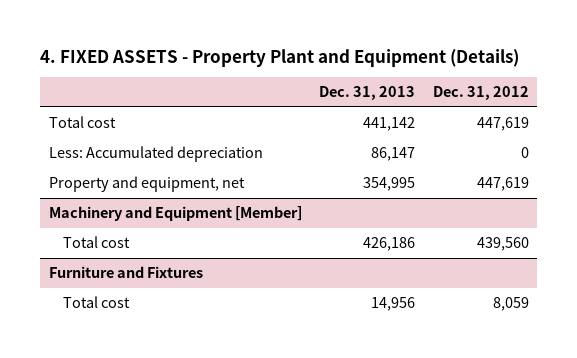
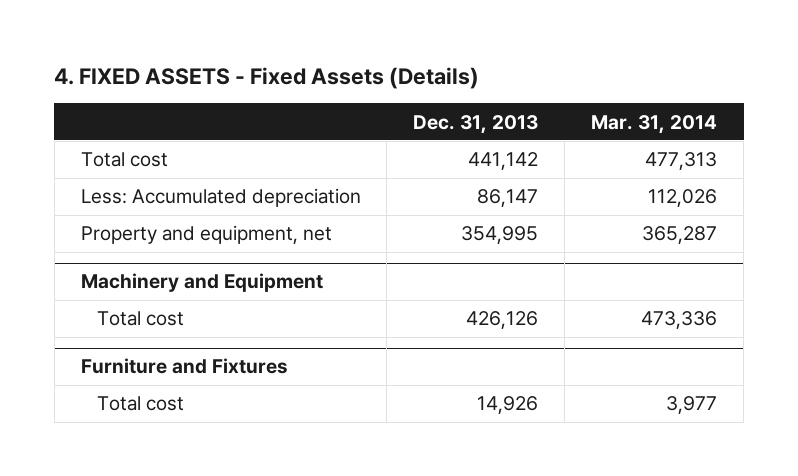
[39,48,519,67] 4. FIXED ASSETS - Property Plant and Equipment (Details) -> [54,67,480,90] 4. FIXED ASSETS - Fixed Assets (Details)
[432,86,529,101] Dec. 31, 2012 -> none
none -> [591,114,718,134] Mar. 31, 2014
[48,206,302,222] Machinery and Equipment [Member] -> [80,273,323,293] Machinery and Equipment
[363,237,416,252] 426,186 -> [466,311,539,330] 426,126
[371,297,416,312] 14,956 -> [477,396,539,415] 14,926

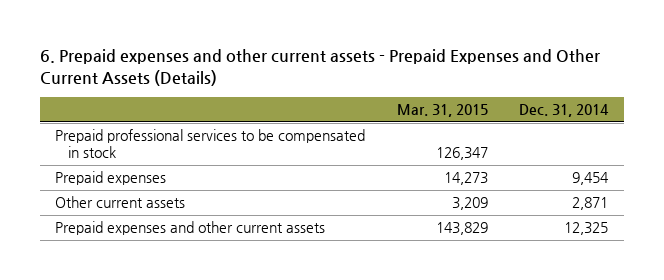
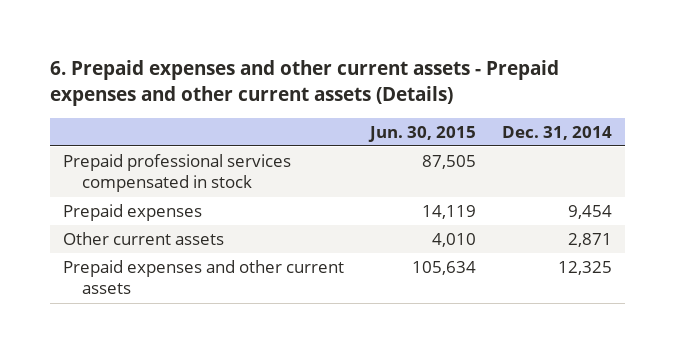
[39,49,600,86] 6. Prepaid expenses and other current assets - Prepaid Expenses and Other Current Assets (Details) -> [49,60,559,107] 6. Prepaid expenses and other current assets - Prepaid expenses and other current assets (Details)
[396,104,488,118] Mar. 31, 2015 -> none
none -> [367,125,476,142] Jun. 30, 2015
[55,129,366,159] Prepaid professional services to be compensated in stock -> [62,154,291,193] Prepaid professional services compensated in stock

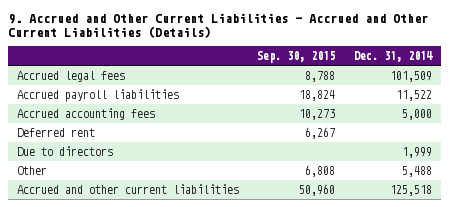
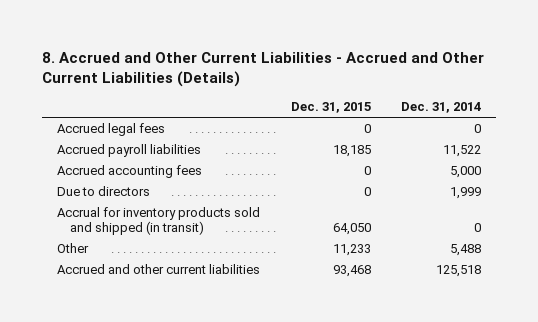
[8,12,429,39] 9. Accrued and Other Current Liabilities - Accrued and Other Current Liabilities (Details) -> [42,51,485,88] 8. Accrued and Other Current Liabilities - Accrued and Other Current Liabilities (Details)
[257,51,336,64] Sep. 30, 2015 -> none
none -> [290,102,371,114] Dec. 31, 2015
[389,70,432,82] 101,509 -> [474,124,482,134] 0
[17,127,96,137] Deferred rent -> none
none -> [57,207,261,236] Accrual for inventory products sold and shipped (in transit)

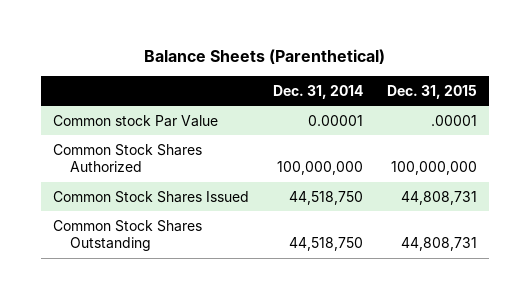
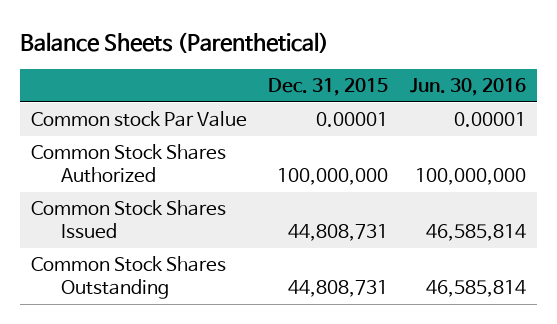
[272,84,363,99] Dec. 31, 2014 -> none
none -> [410,78,527,97] Jun. 30, 2016
[430,114,477,126] .00001 -> [316,112,389,128] 0.00001

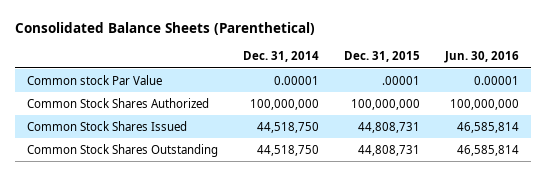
[19,31,329,53] Balance Sheets (Parenthetical) -> [15,22,316,36] Consolidated Balance Sheets (Parenthetical)
none -> [243,51,320,63] Dec. 31, 2014
[316,112,389,128] 0.00001 -> [382,75,421,85] .00001

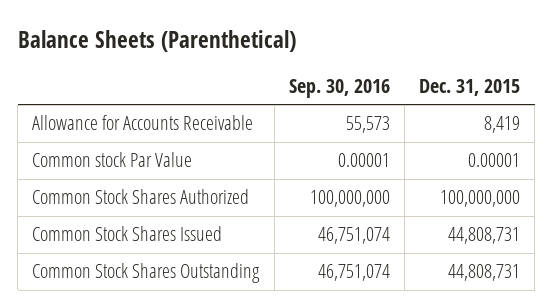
[15,22,316,36] Consolidated Balance Sheets (Parenthetical) -> [17,30,296,53] Balance Sheets (Parenthetical)
[243,51,320,63] Dec. 31, 2014 -> none
[443,51,519,64] Jun. 30, 2016 -> none
none -> [288,78,390,98] Sep. 30, 2016
none -> [32,115,254,131] Allowance for Accounts Receivable
[382,75,421,85] .00001 -> [467,153,520,168] 0.00001

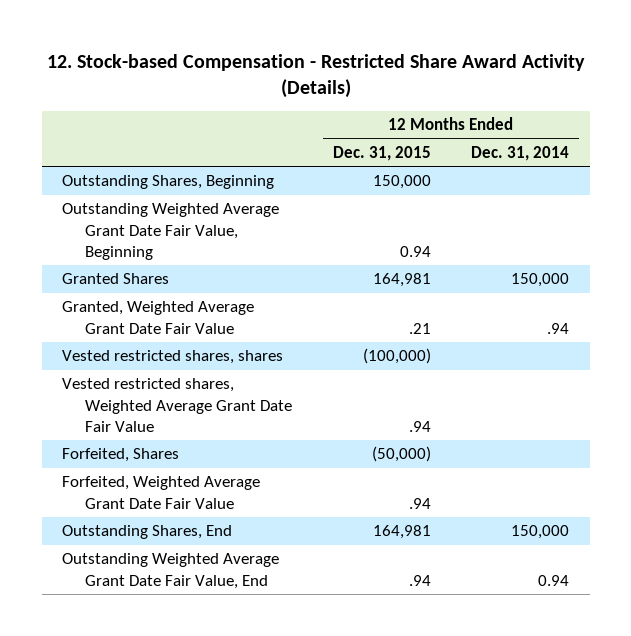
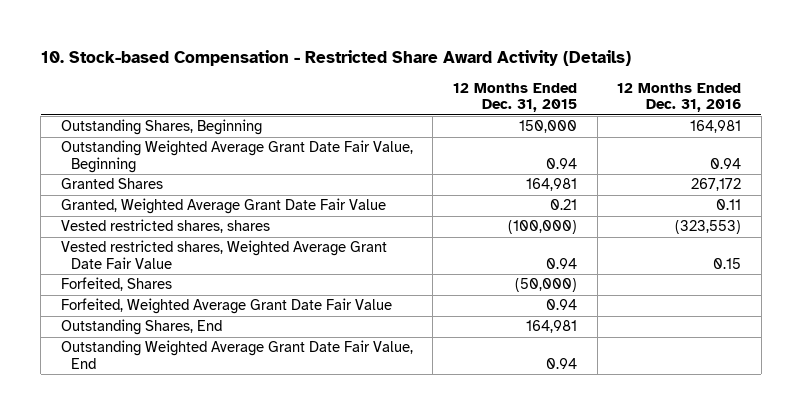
[46,53,585,98] 12. Stock-based Compensation - Restricted Share Award Activity (Details) -> [40,49,631,66] 10. Stock-based Compensation - Restricted Share Award Activity (Details)
[471,145,570,161] Dec. 31, 2014 -> none
none -> [617,82,742,113] 12 Months Ended Dec. 31, 2016
[408,322,431,334] .21 -> [550,199,578,211] 0.21
[408,420,431,432] .94 -> [546,257,578,269] 0.94
[408,497,431,509] .94 -> [546,299,578,311] 0.94
[408,574,431,586] .94 -> [546,357,578,369] 0.94

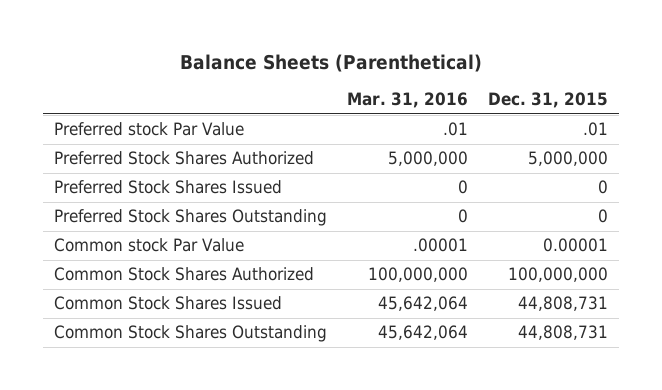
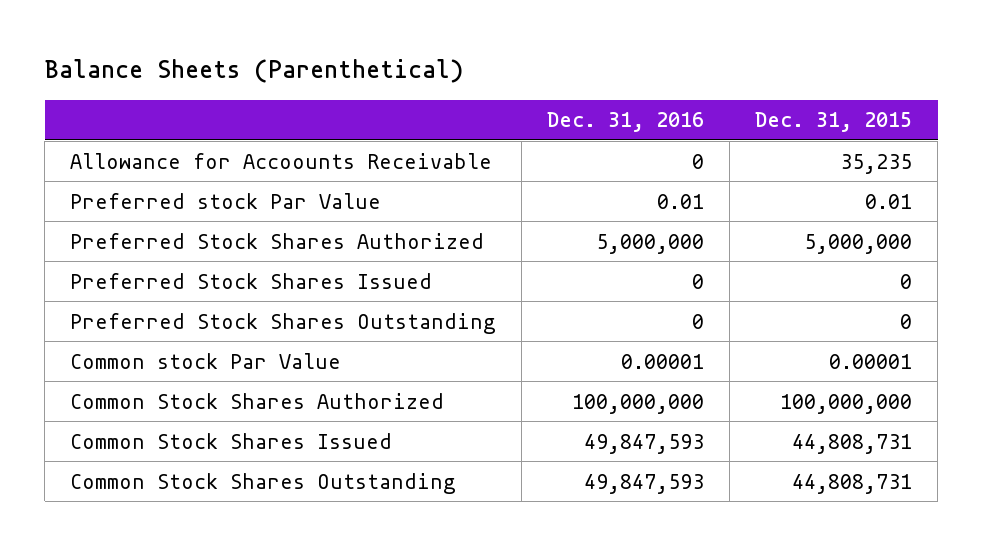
[346,92,468,109] Mar. 31, 2016 -> none
none -> [547,112,705,133] Dec. 31, 2016
none -> [70,152,493,169] Allowance for Accoounts Receivable
[583,122,609,137] .01 -> [865,193,913,209] 0.01

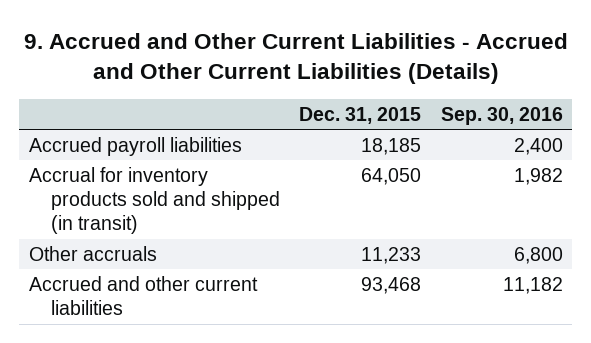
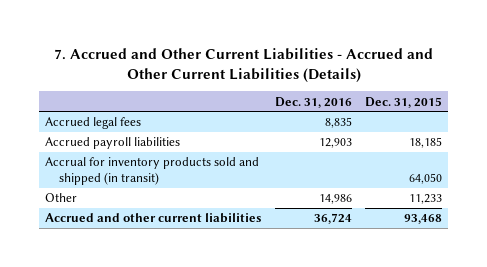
[23,33,568,85] 9. Accrued and Other Current Liabilities - Accrued and Other Current Liabilities (Details) -> [53,47,433,83] 7. Accrued and Other Current Liabilities - Accrued and Other Current Liabilities (Details)
[440,106,563,125] Sep. 30, 2016 -> none
none -> [274,96,352,108] Dec. 31, 2016
none -> [45,117,142,130] Accrued legal fees
[28,245,157,261] Other accruals -> [45,193,78,203] Other

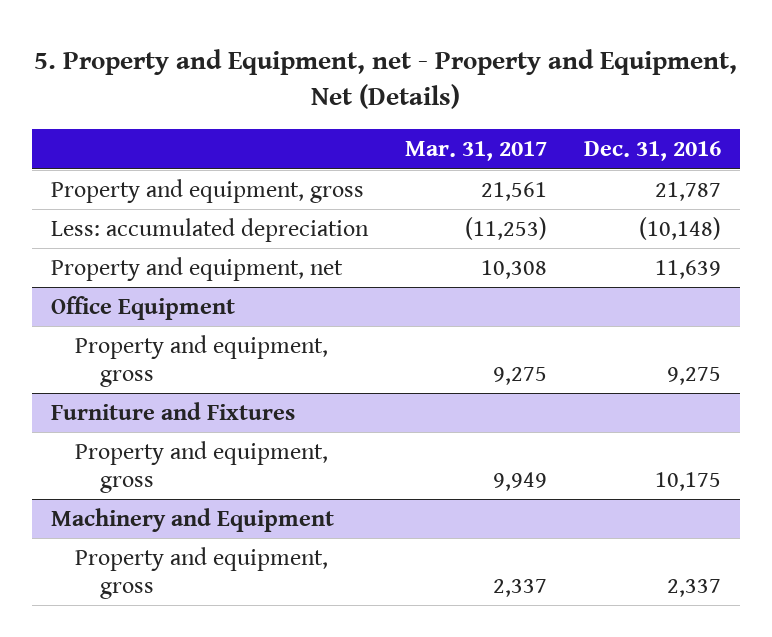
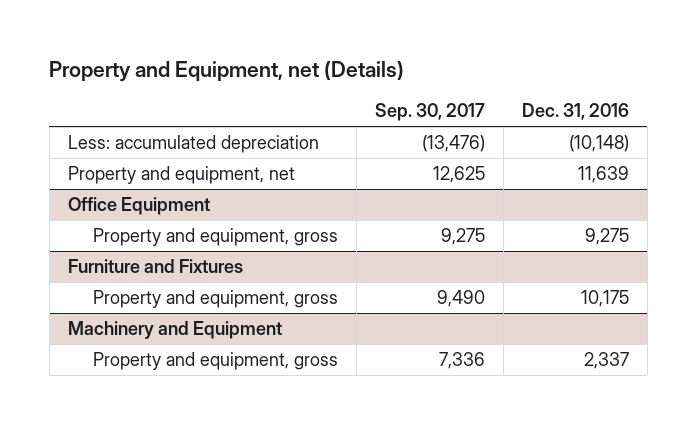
[33,48,737,110] 5. Property and Equipment, net - Property and Equipment, Net (Details) -> [49,60,405,83] Property and Equipment, net (Details)
[404,141,547,162] Mar. 31, 2017 -> none
none -> [374,103,485,122] Sep. 30, 2017
[50,179,364,204] Property and equipment, gross -> none

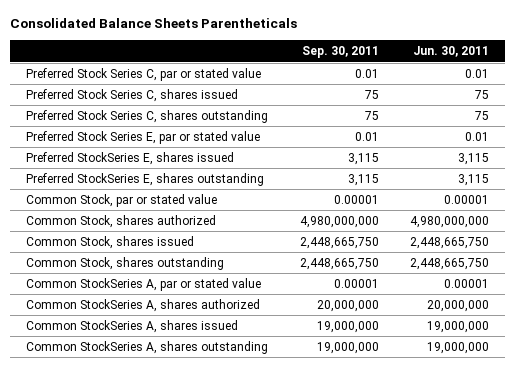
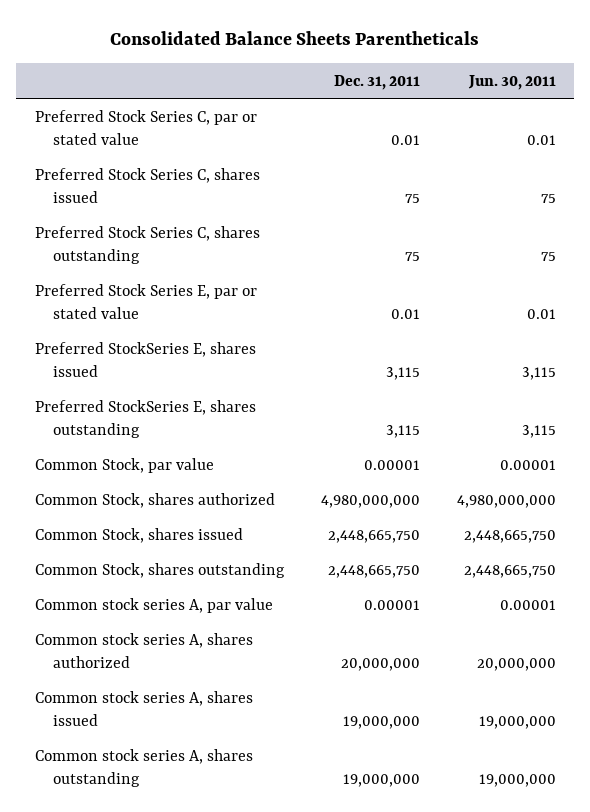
[301,46,379,59] Sep. 30, 2011 -> none
none -> [333,74,420,90] Dec. 31, 2011
[25,193,217,207] Common Stock, par or stated value -> [34,457,214,473] Common Stock, par value
[25,277,261,291] Common StockSeries A, par or stated value -> [34,597,273,613] Common stock series A, par value
[25,298,260,312] Common StockSeries A, shares authorized -> [34,632,253,668] Common stock series A, shares authorized
[25,319,238,333] Common StockSeries A, shares issued -> [34,690,253,726] Common stock series A, shares issued
[25,340,268,354] Common StockSeries A, shares outstanding -> [34,748,253,787] Common stock series A, shares outstanding

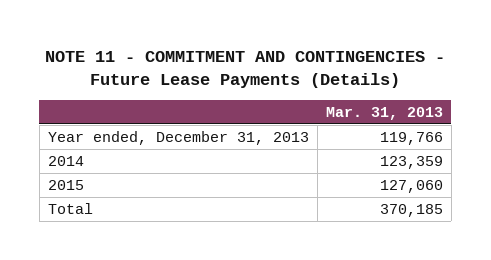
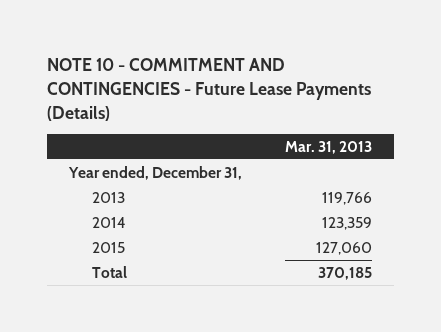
[45,51,446,89] NOTE 11 - COMMITMENT AND CONTINGENCIES - Future Lease Payments (Details) -> [47,58,372,121] NOTE 10 - COMMITMENT AND CONTINGENCIES - Future Lease Payments (Details)
none -> [67,165,242,180] Year ended, December 31,
[47,130,309,145] Year ended, December 31, 2013 -> [92,191,126,203] 2013

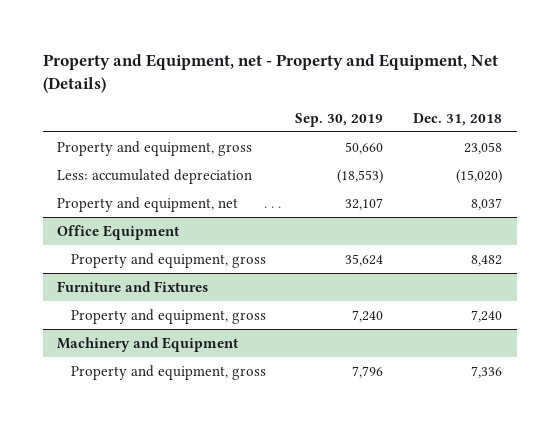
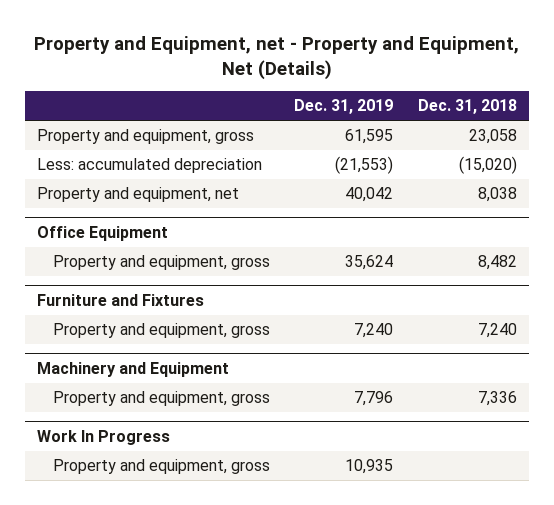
[295,112,384,127] Sep. 30, 2019 -> none
none -> [294,99,394,115] Dec. 31, 2019
[470,197,502,210] 8,037 -> [477,187,517,203] 8,038
none -> [37,430,171,446] Work In Progress
none -> [52,459,270,475] Property and equipment, gross

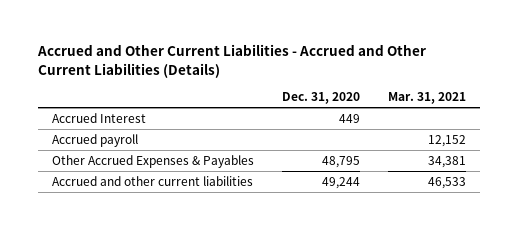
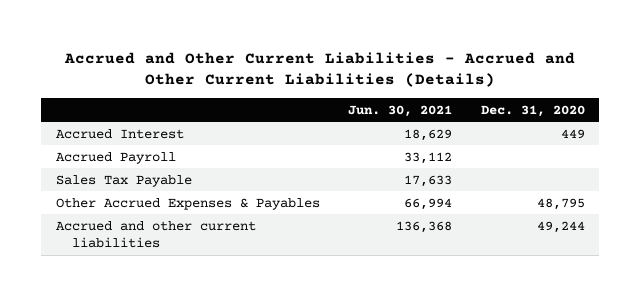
[388,92,467,105] Mar. 31, 2021 -> none
none -> [348,104,453,117] Jun. 30, 2021
[52,133,139,147] Accrued payroll -> [55,151,176,164] Accrued Payroll
none -> [55,174,192,187] Sales Tax Payable

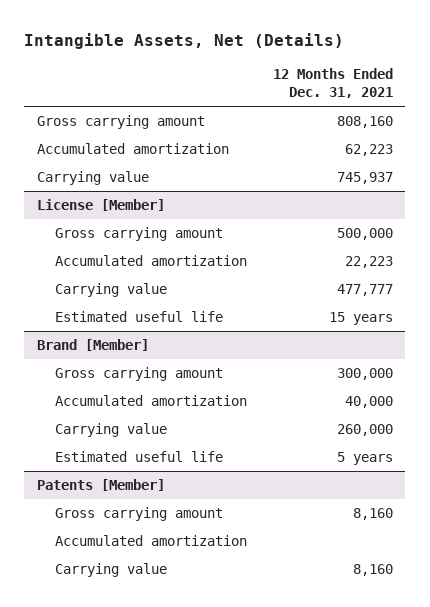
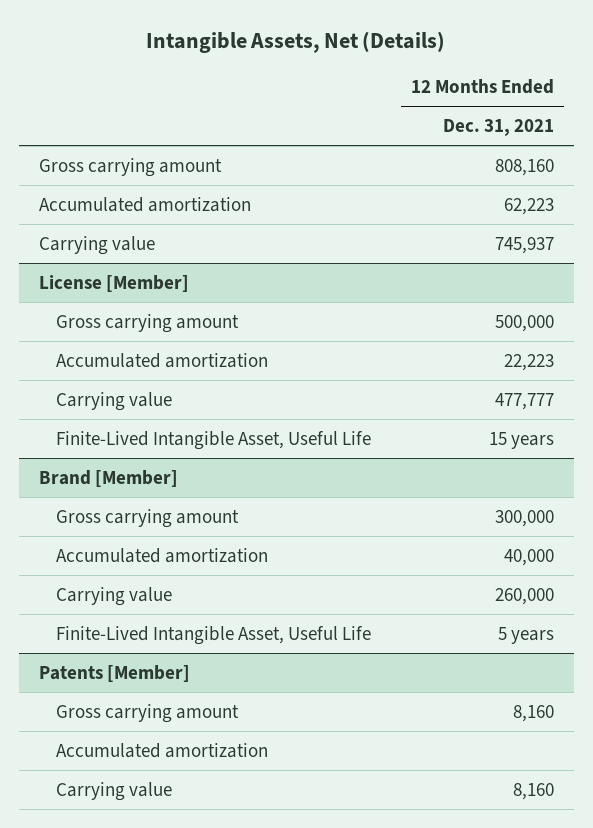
[54,310,223,322] Estimated useful life -> [55,430,371,450] Finite-Lived Intangible Asset, Useful Life
[54,450,223,462] Estimated useful life -> [55,625,371,645] Finite-Lived Intangible Asset, Useful Life

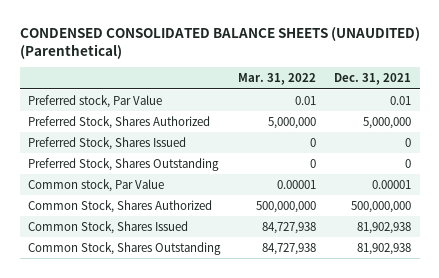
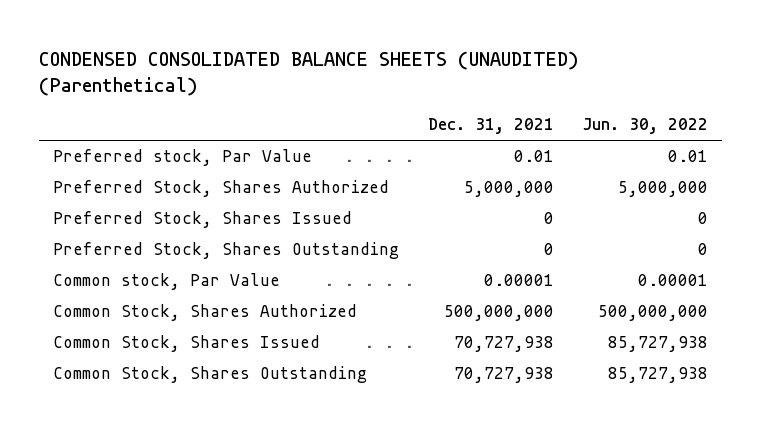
[238,73,317,86] Mar. 31, 2022 -> none
none -> [582,118,709,135] Jun. 30, 2022
[356,221,411,234] 81,902,938 -> [453,336,554,353] 70,727,938
[356,242,411,255] 81,902,938 -> [453,367,554,384] 70,727,938

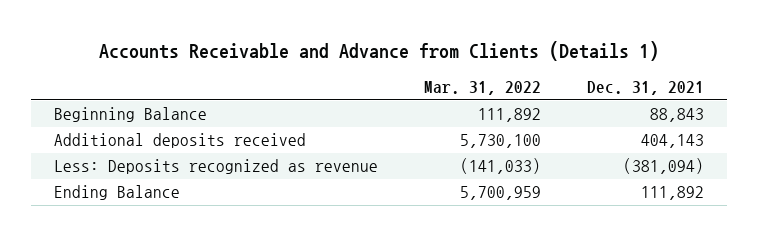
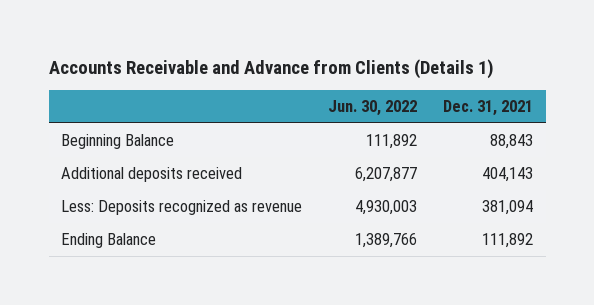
[423,81,541,96] Mar. 31, 2022 -> none
none -> [328,100,418,117] Jun. 30, 2022
[622,158,704,175] (381,094) -> [481,200,533,216] 381,094

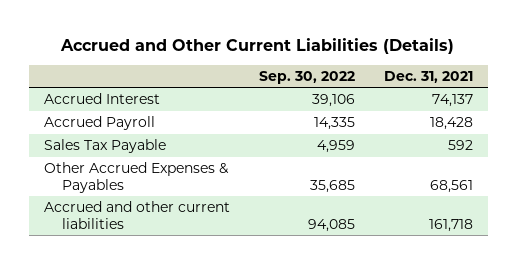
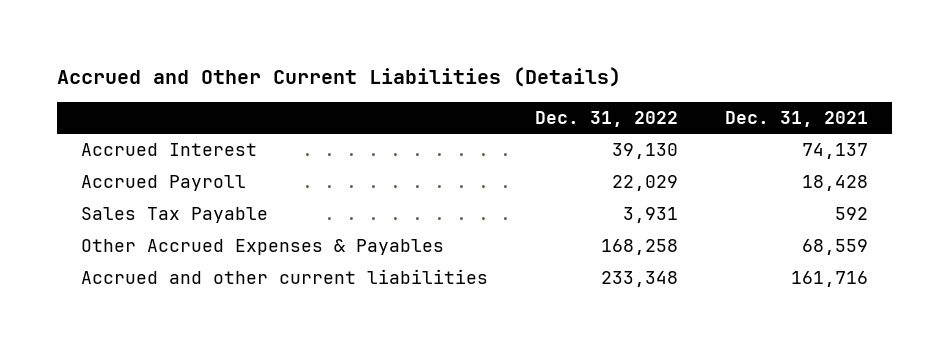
[258,71,355,85] Sep. 30, 2022 -> none
none -> [535,111,679,128] Dec. 31, 2022
[430,179,474,193] 68,561 -> [802,239,869,256] 68,559
[429,218,474,232] 161,718 -> [791,271,869,288] 161,716

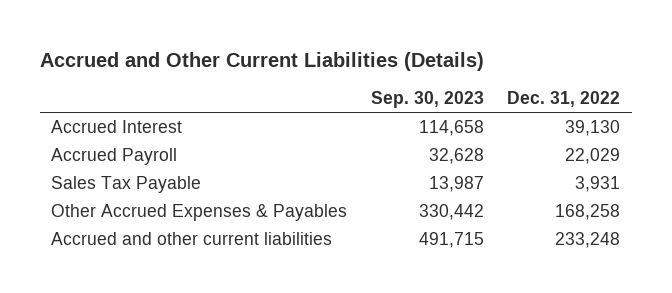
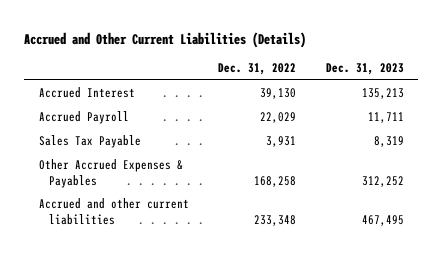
[370,91,484,109] Sep. 30, 2023 -> none
none -> [325,63,404,76] Dec. 31, 2023
[555,232,621,249] 233,248 -> [254,214,297,226] 233,348

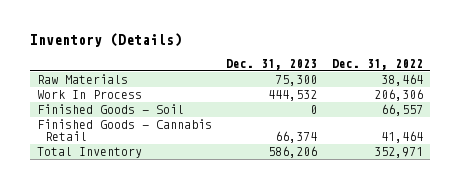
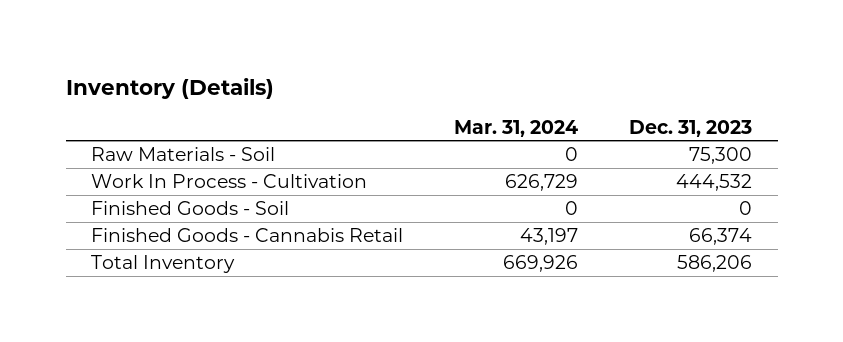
[331,58,423,70] Dec. 31, 2022 -> none
none -> [454,119,579,137] Mar. 31, 2024
[37,74,129,85] Raw Materials -> [91,147,276,162] Raw Materials - Soil
[37,90,143,100] Work In Process -> [91,174,368,189] Work In Process - Cultivation

